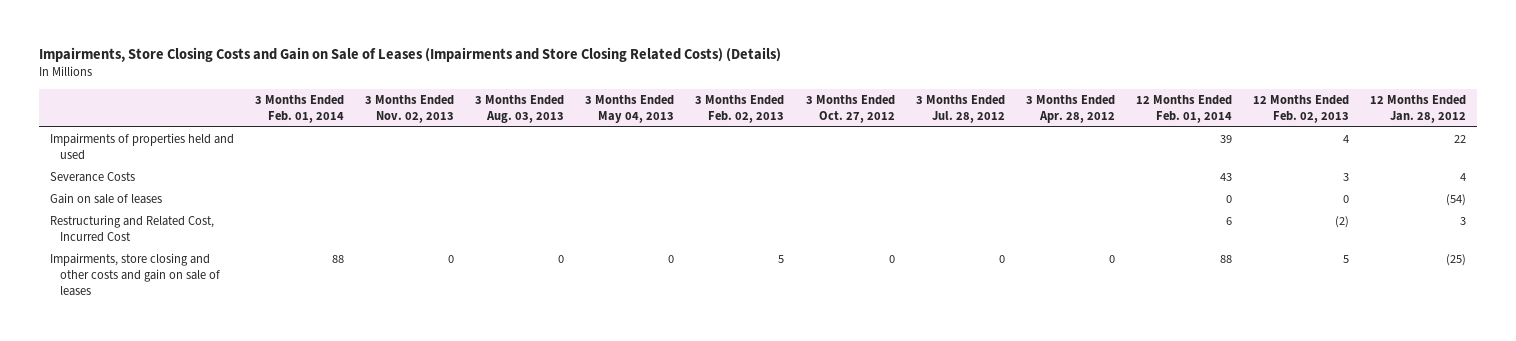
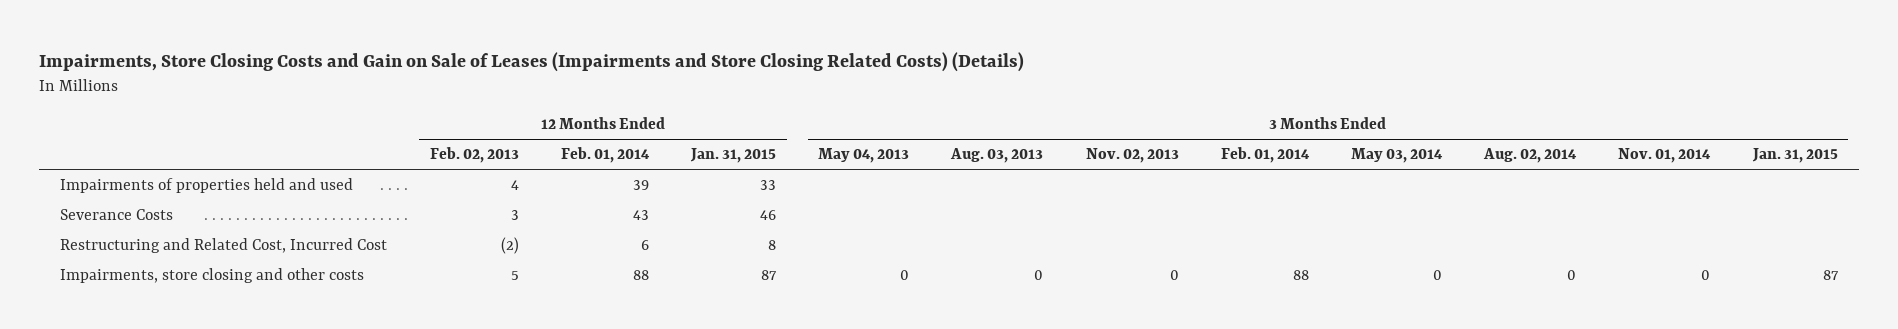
[695,95,785,124] 3 Months Ended Feb. 02, 2013 -> none
[805,95,895,124] 3 Months Ended Oct. 27, 2012 -> none
[915,95,1005,124] 3 Months Ended Jul. 28, 2012 -> none
[1025,95,1115,124] 3 Months Ended Apr. 28, 2012 -> none
[1370,95,1467,124] 12 Months Ended Jan. 28, 2012 -> none
none -> [689,148,776,164] Jan. 31, 2015
none -> [1351,148,1444,164] May 03, 2014
none -> [1483,148,1578,164] Aug. 02, 2014
none -> [1618,148,1712,164] Nov. 01, 2014
none -> [1751,148,1838,164] Jan. 31, 2015
[49,193,162,205] Gain on sale of leases -> none
[49,253,221,297] Impairments, store closing and other costs and gain on sale of leases -> [60,268,365,284] Impairments, store closing and other costs

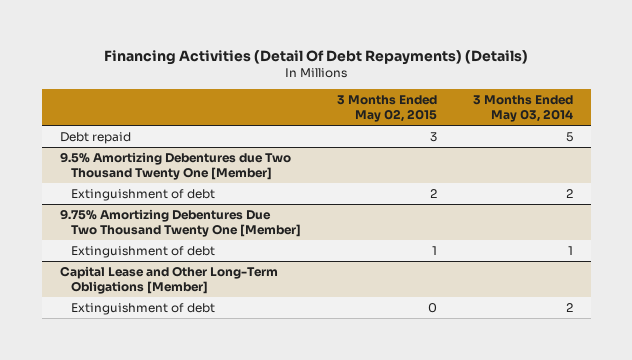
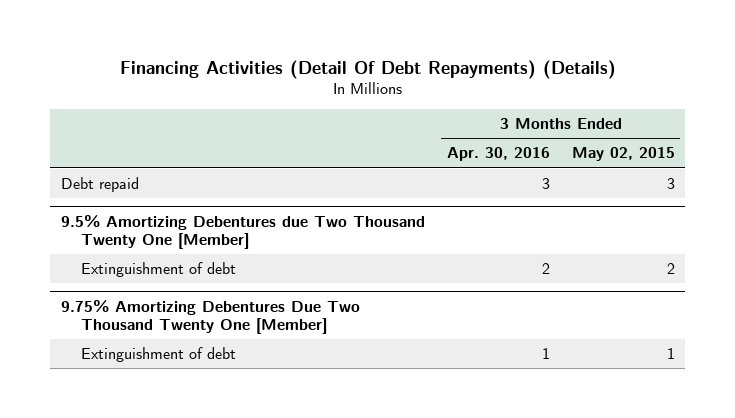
[472,94,573,122] 3 Months Ended May 03, 2014 -> none
none -> [446,147,550,162] Apr. 30, 2016
[59,266,278,295] Capital Lease and Other Long-Term Obligations [Member] -> none
[70,303,215,316] Extinguishment of debt -> none

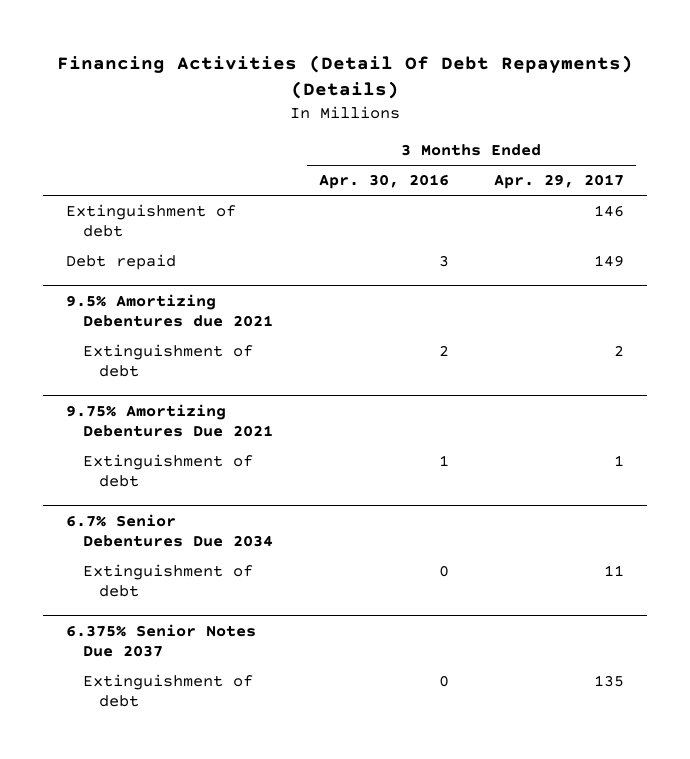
[571,147,675,162] May 02, 2015 -> none
none -> [494,174,625,190] Apr. 29, 2017
none -> [65,204,236,237] Extinguishment of debt
[60,214,425,249] 9.5% Amortizing Debentures due Two Thousand Twenty One [Member] -> [65,293,273,327] 9.5% Amortizing Debentures due 2021
[60,299,360,334] 9.75% Amortizing Debentures Due Two Thousand Twenty One [Member] -> [65,403,273,437] 9.75% Amortizing Debentures Due 2021
none -> [65,513,273,547] 6.7% Senior Debentures Due 2034
none -> [82,564,253,597] Extinguishment of debt
none -> [65,623,256,657] 6.375% Senior Notes Due 2037
none -> [82,674,253,707] Extinguishment of debt

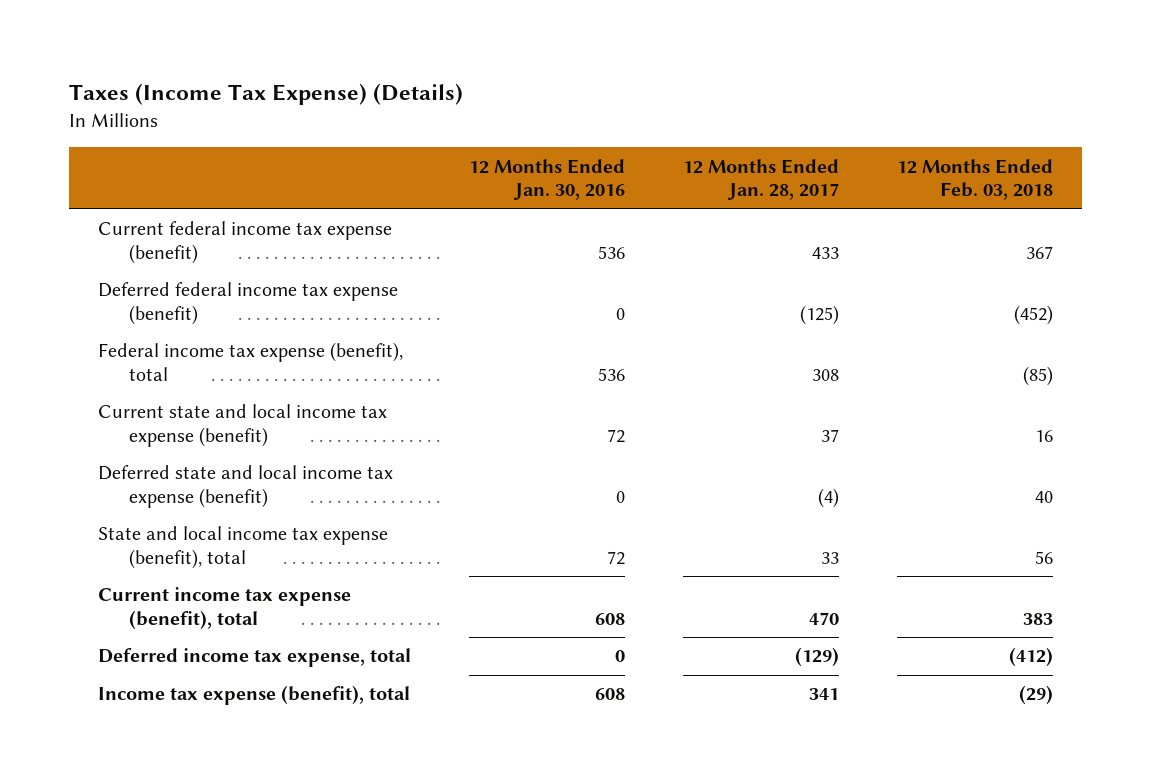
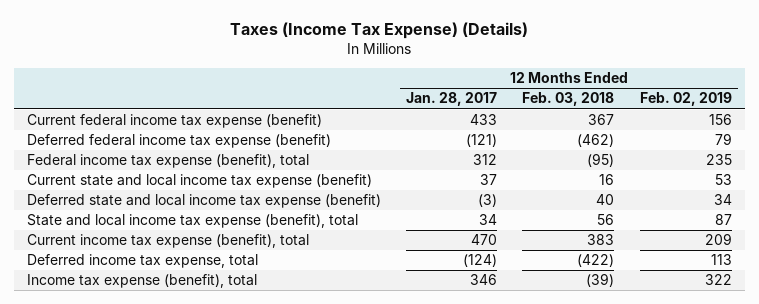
[469,158,626,201] 12 Months Ended Jan. 30, 2016 -> none
none -> [639,92,732,107] Feb. 02, 2019
[800,305,840,326] (125) -> [466,134,498,148] (121)
[1014,305,1054,326] (452) -> [577,134,615,148] (462)
[812,369,840,382] 308 -> [473,154,498,166] 312
[1023,366,1054,387] (85) -> [587,153,615,168] (95)
[818,488,840,509] (4) -> [478,194,498,208] (3)
[821,552,840,565] 33 -> [479,214,498,226] 34
[795,647,840,668] (129) -> [463,254,498,268] (124)
[1009,647,1054,668] (412) -> [577,254,615,268] (422)
[809,688,840,701] 341 -> [470,274,498,286] 346
[1019,685,1054,706] (29) -> [586,273,615,288] (39)

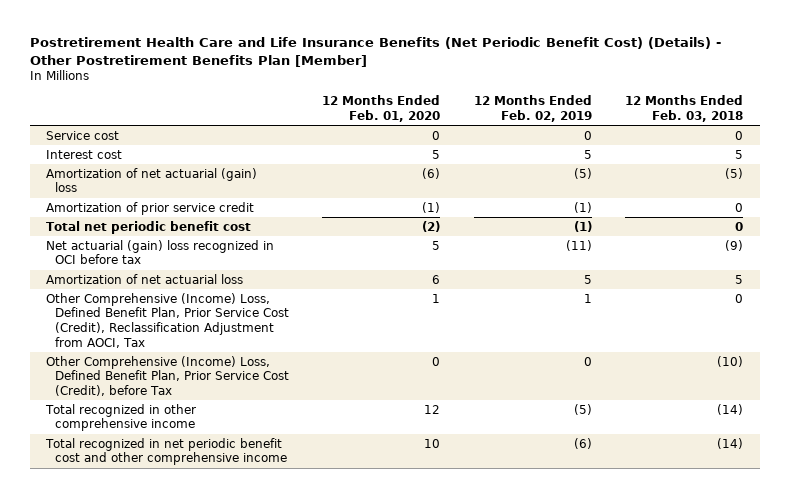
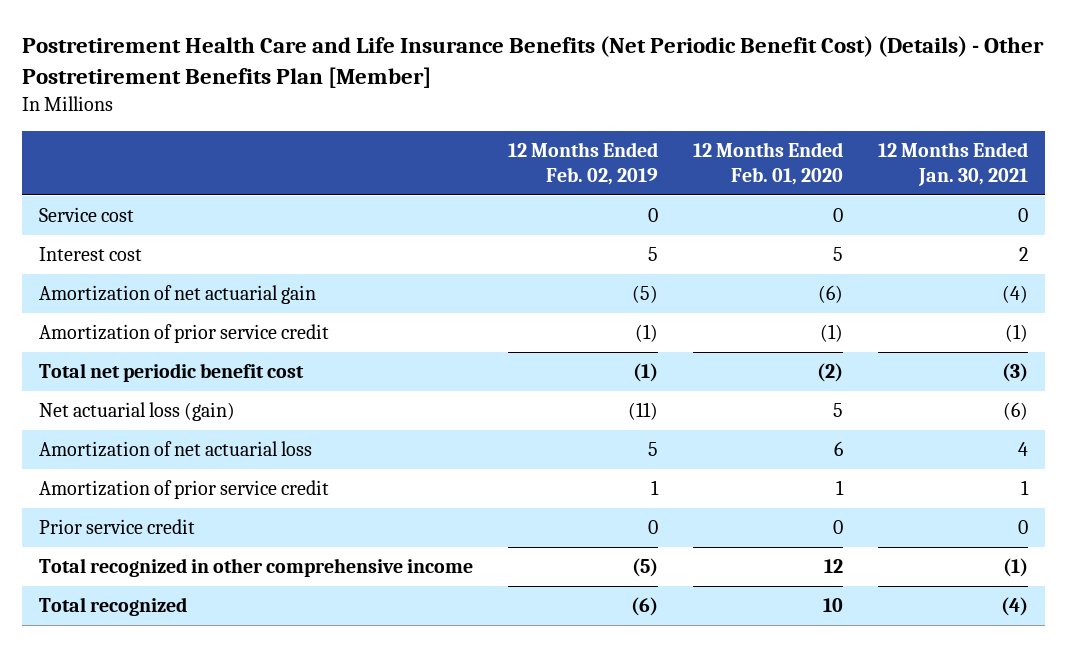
[625,95,744,122] 12 Months Ended Feb. 03, 2018 -> none
none -> [878,142,1029,186] 12 Months Ended Jan. 30, 2021
[46,167,258,193] Amortization of net actuarial (gain) loss -> [39,285,317,305] Amortization of net actuarial gain
[46,239,275,265] Net actuarial (gain) loss recognized in OCI before tax -> [39,402,236,422] Net actuarial loss (gain)
[46,292,289,348] Other Comprehensive (Income) Loss, Defined Benefit Plan, Prior Service Cost (Credit), Reclassification Adjustment from AOCI, Tax -> [39,480,330,500] Amortization of prior service credit
[46,355,289,396] Other Comprehensive (Income) Loss, Defined Benefit Plan, Prior Service Cost (Credit), before Tax -> [39,519,196,535] Prior service credit
[45,437,287,466] Total recognized in net periodic benefit cost and other comprehensive income -> [39,597,188,617] Total recognized

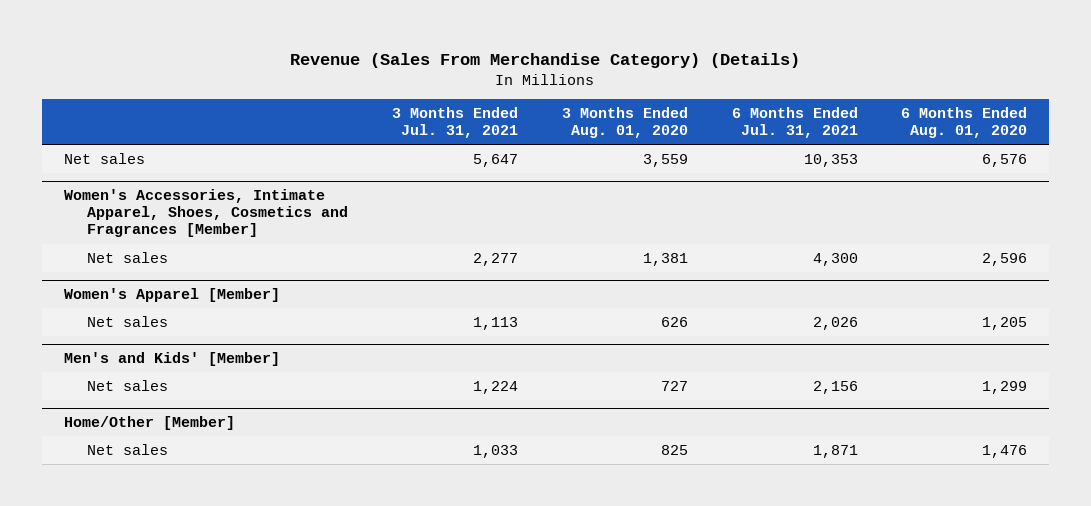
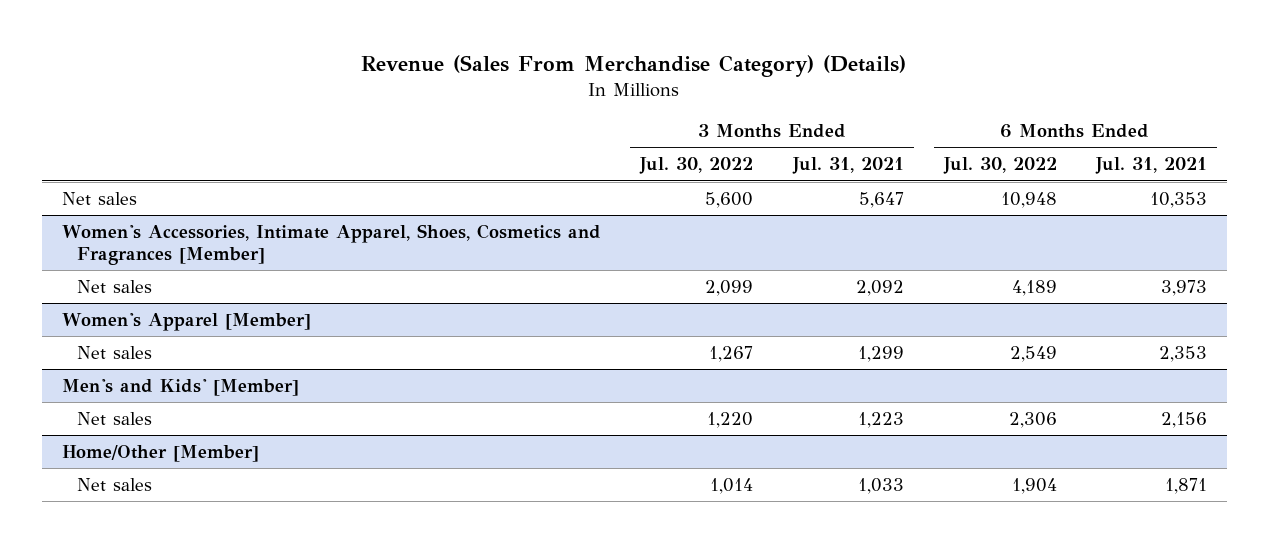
[561,107,688,139] 3 Months Ended Aug. 01, 2020 -> none
[901,107,1028,139] 6 Months Ended Aug. 01, 2020 -> none
none -> [639,157,754,175] Jul. 30, 2022
none -> [942,157,1057,175] Jul. 30, 2022
[472,252,518,266] 2,277 -> [855,279,904,296] 2,092
[812,252,858,266] 4,300 -> [1161,279,1208,296] 3,973
[472,316,518,330] 1,113 -> [857,345,904,362] 1,299
[812,316,858,330] 2,026 -> [1159,345,1208,362] 2,353
[472,380,518,394] 1,224 -> [857,411,904,428] 1,223

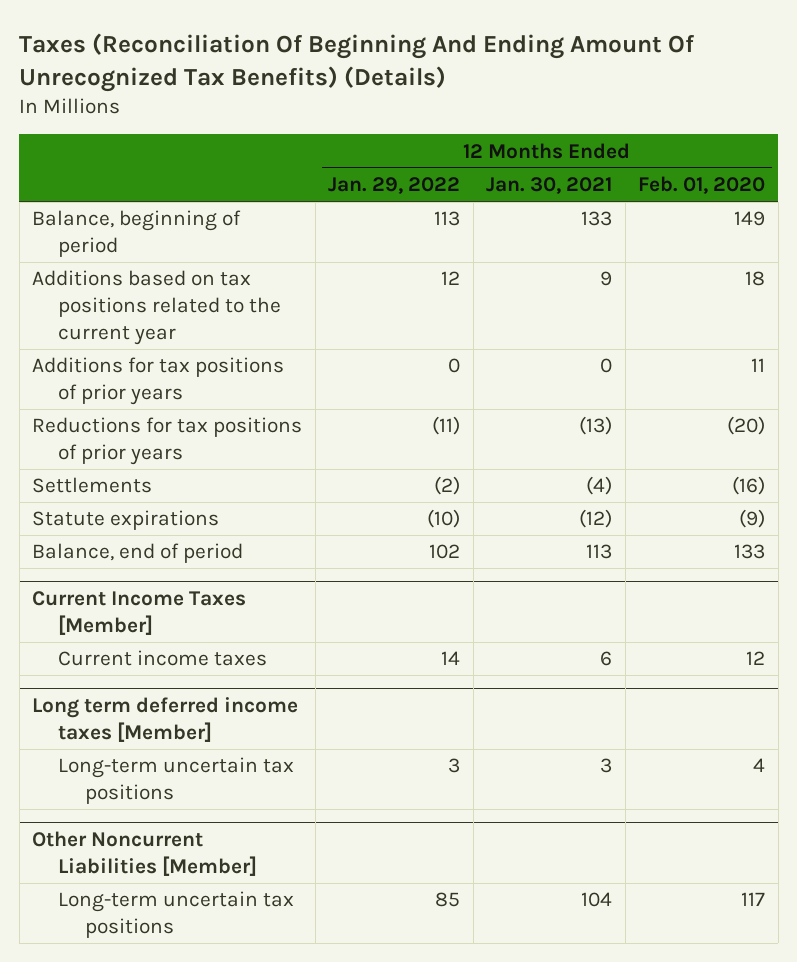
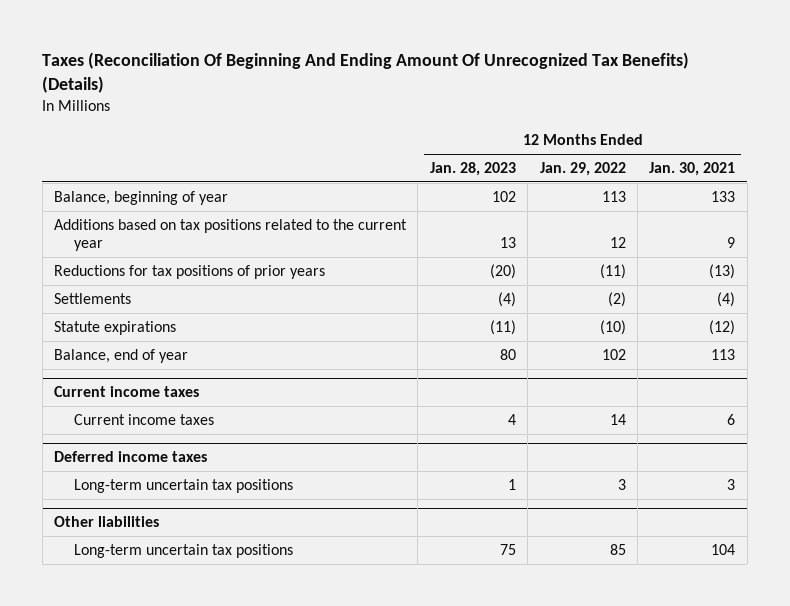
[638,176,766,195] Feb. 01, 2020 -> none
none -> [429,162,516,177] Jan. 28, 2023
[32,210,242,258] Balance, beginning of period -> [54,190,229,205] Balance, beginning of year
[32,357,285,406] Additions for tax positions of prior years -> none
[32,543,244,564] Balance, end of period -> [54,348,189,363] Balance, end of year
[32,590,247,635] Current Income Taxes [Member] -> [54,386,200,398] Current income taxes
[32,696,299,742] Long term deferred income taxes [Member] -> [54,451,208,463] Deferred income taxes
[32,830,258,876] Other Noncurrent Liabilities [Member] -> [54,516,160,528] Other liabilities

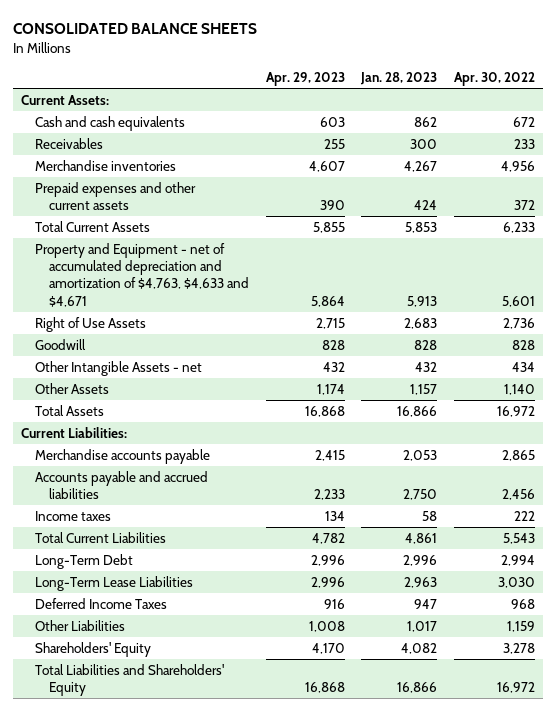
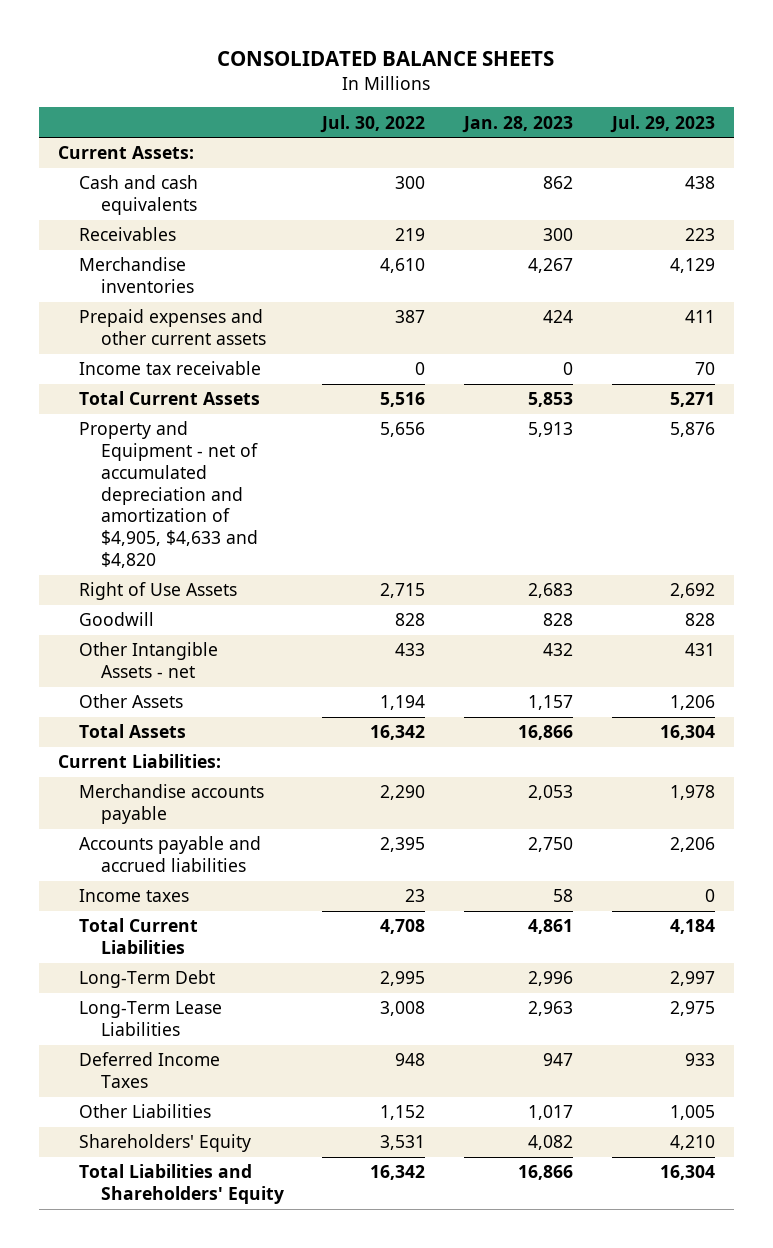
[265,72,345,87] Apr. 29, 2023 -> none
[453,72,535,87] Apr. 30, 2022 -> none
none -> [320,114,426,133] Jul. 30, 2022
none -> [609,114,715,133] Jul. 29, 2023
none -> [79,361,262,376] Income tax receivable
[35,242,250,307] Property and Equipment - net of accumulated depreciation and amortization of $4,763, $4,633 and $4,671 -> [79,421,258,568] Property and Equipment - net of accumulated depreciation and amortization of $4,905, $4,633 and $4,820

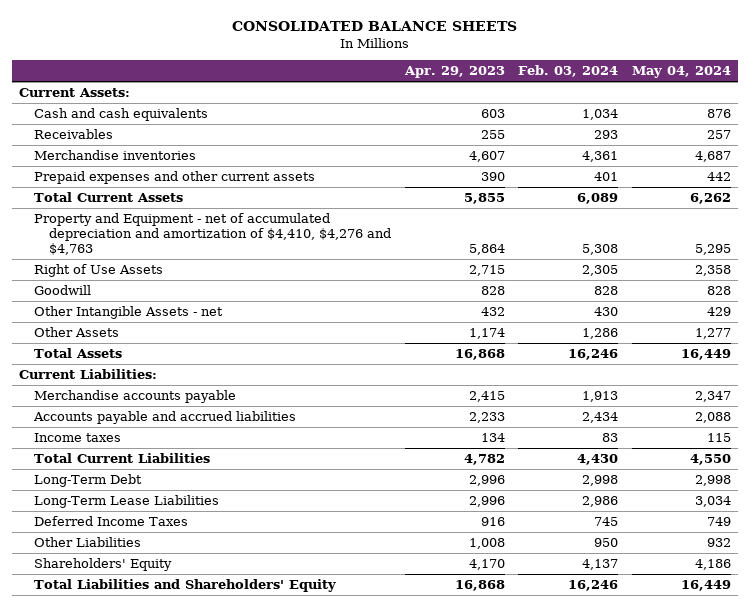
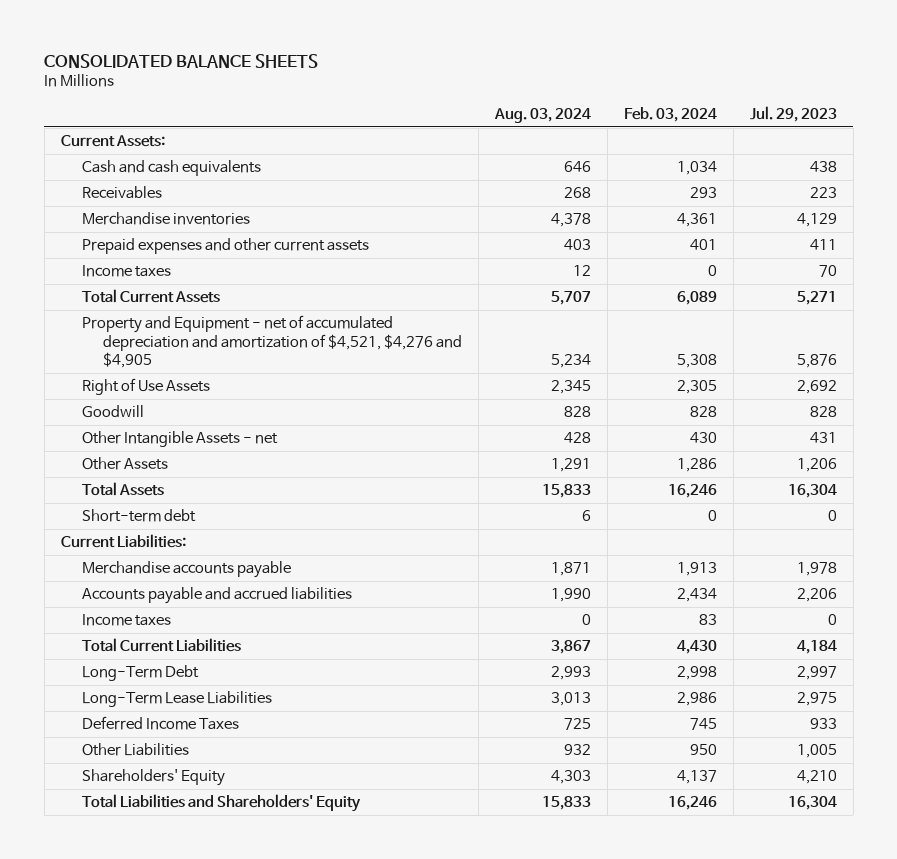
[403,66,505,79] Apr. 29, 2023 -> none
[632,66,732,79] May 04, 2024 -> none
none -> [493,108,591,124] Aug. 03, 2024
none -> [749,106,837,123] Jul. 29, 2023
none -> [81,265,171,278] Income taxes
[34,213,391,256] Property and Equipment - net of accumulated depreciation and amortization of $4,410, $4,276 and $4,763 -> [81,315,463,368] Property and Equipment - net of accumulated depreciation and amortization of $4,521, $4,276 and $4,905
none -> [81,509,196,523] Short-term debt

